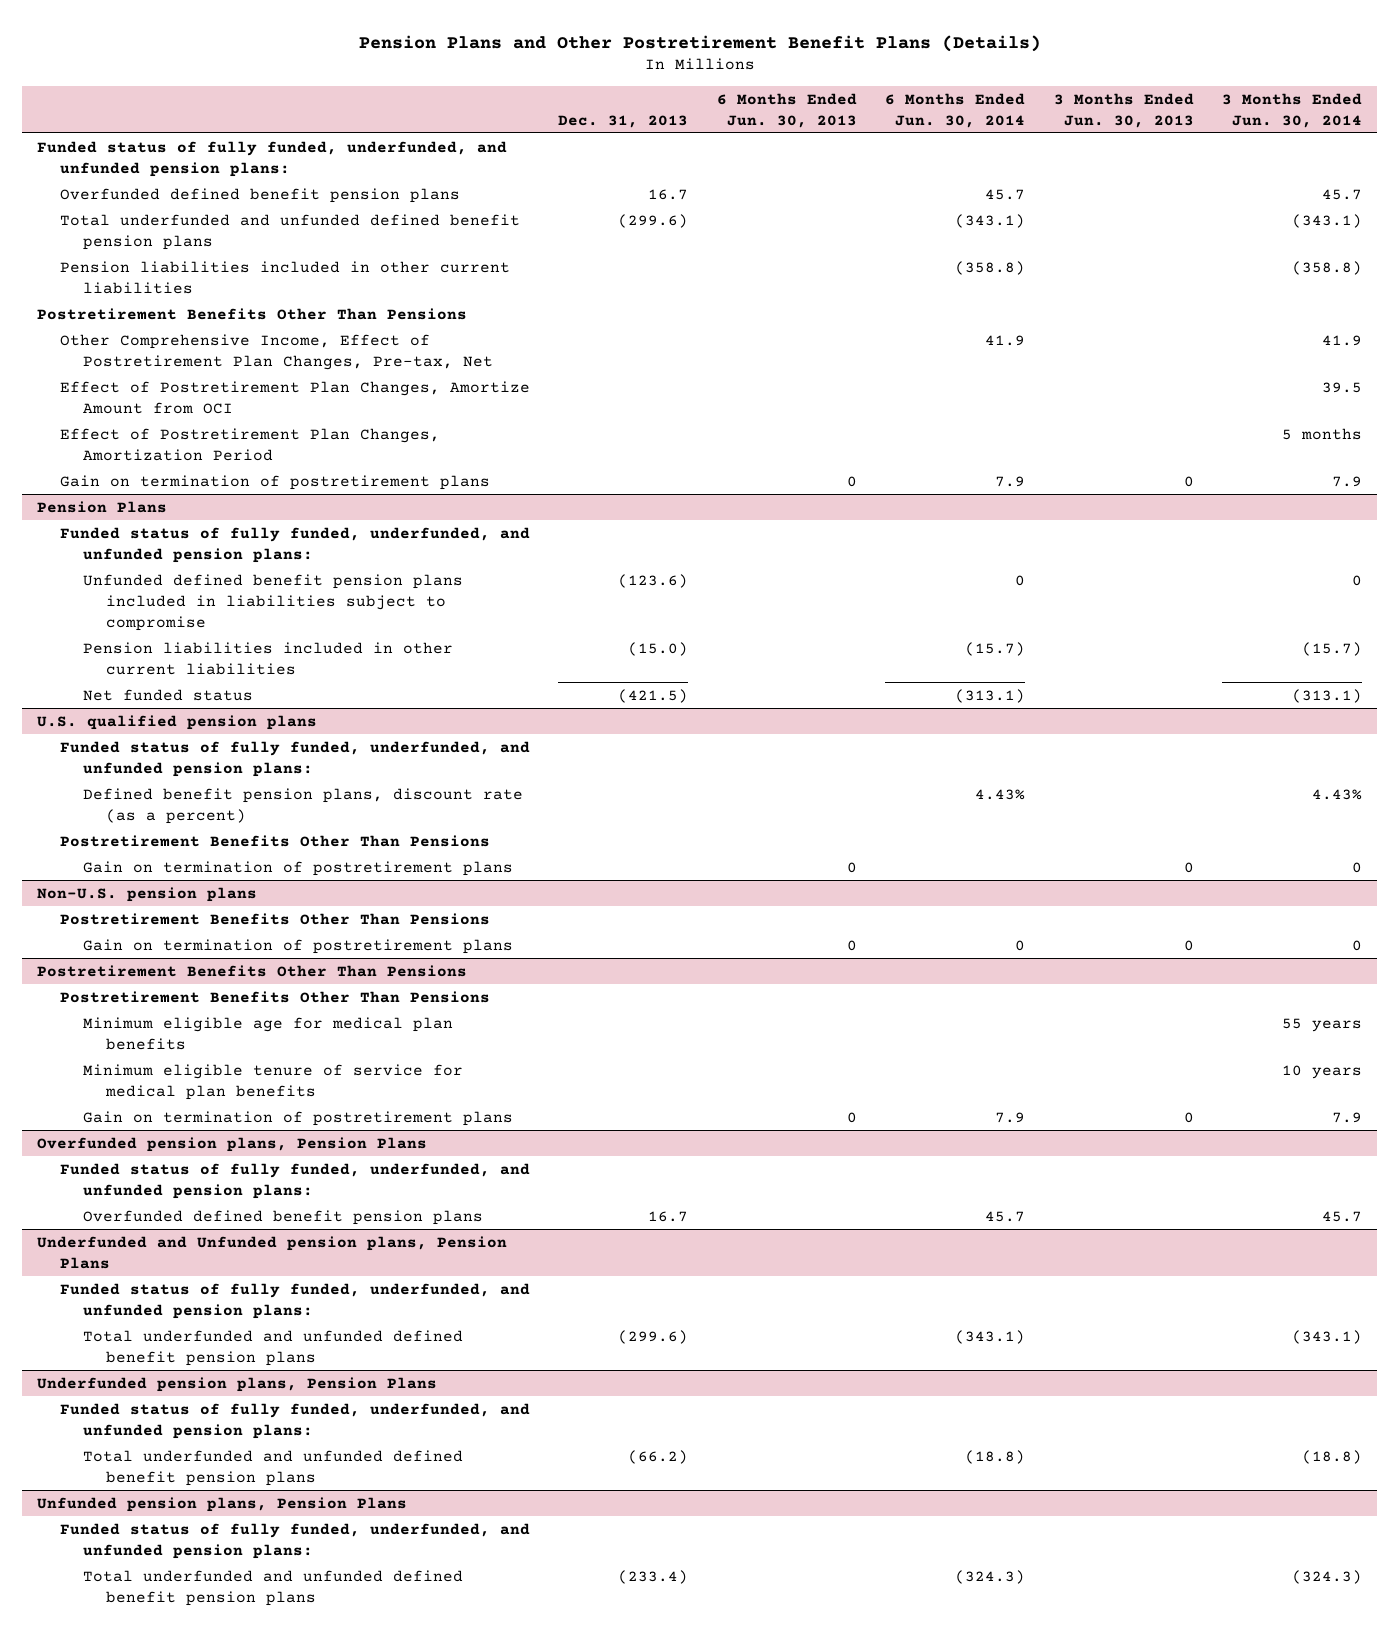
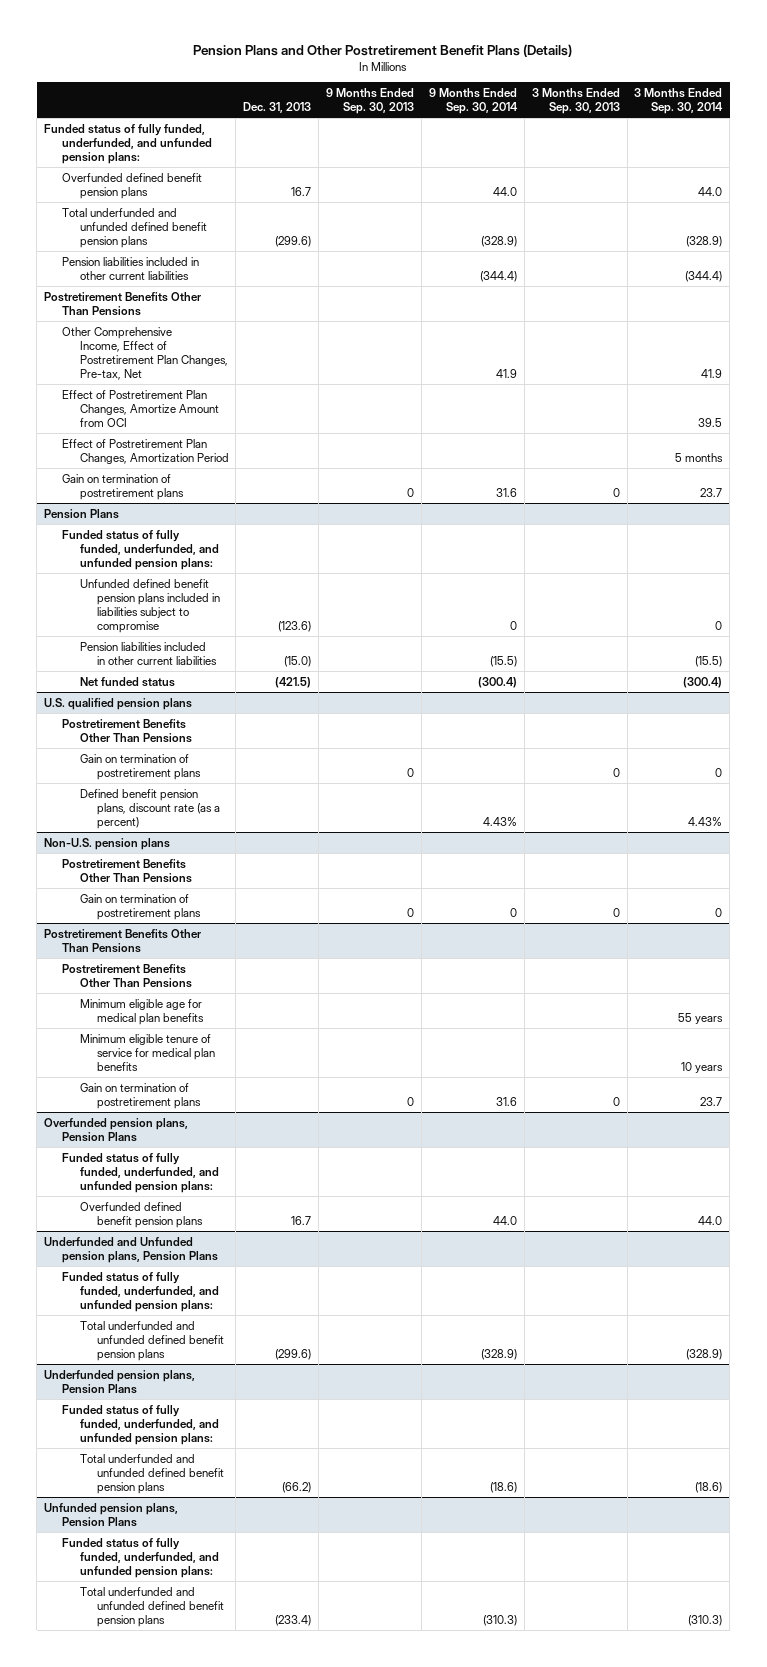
[716,92,857,128] 6 Months Ended Jun. 30, 2013 -> none
[885,92,1026,128] 6 Months Ended Jun. 30, 2014 -> none
[1053,92,1194,128] 3 Months Ended Jun. 30, 2013 -> none
[1222,92,1363,128] 3 Months Ended Jun. 30, 2014 -> none
none -> [326,87,415,115] 9 Months Ended Sep. 30, 2013
none -> [428,87,518,115] 9 Months Ended Sep. 30, 2014
none -> [531,87,620,115] 3 Months Ended Sep. 30, 2013
none -> [634,87,724,115] 3 Months Ended Sep. 30, 2014
[59,740,530,777] Funded status of fully funded, underfunded, and unfunded pension plans: -> none
[82,787,523,824] Defined benefit pension plans, discount rate (as a percent) -> [79,788,221,830] Defined benefit pension plans, discount rate (as a percent)

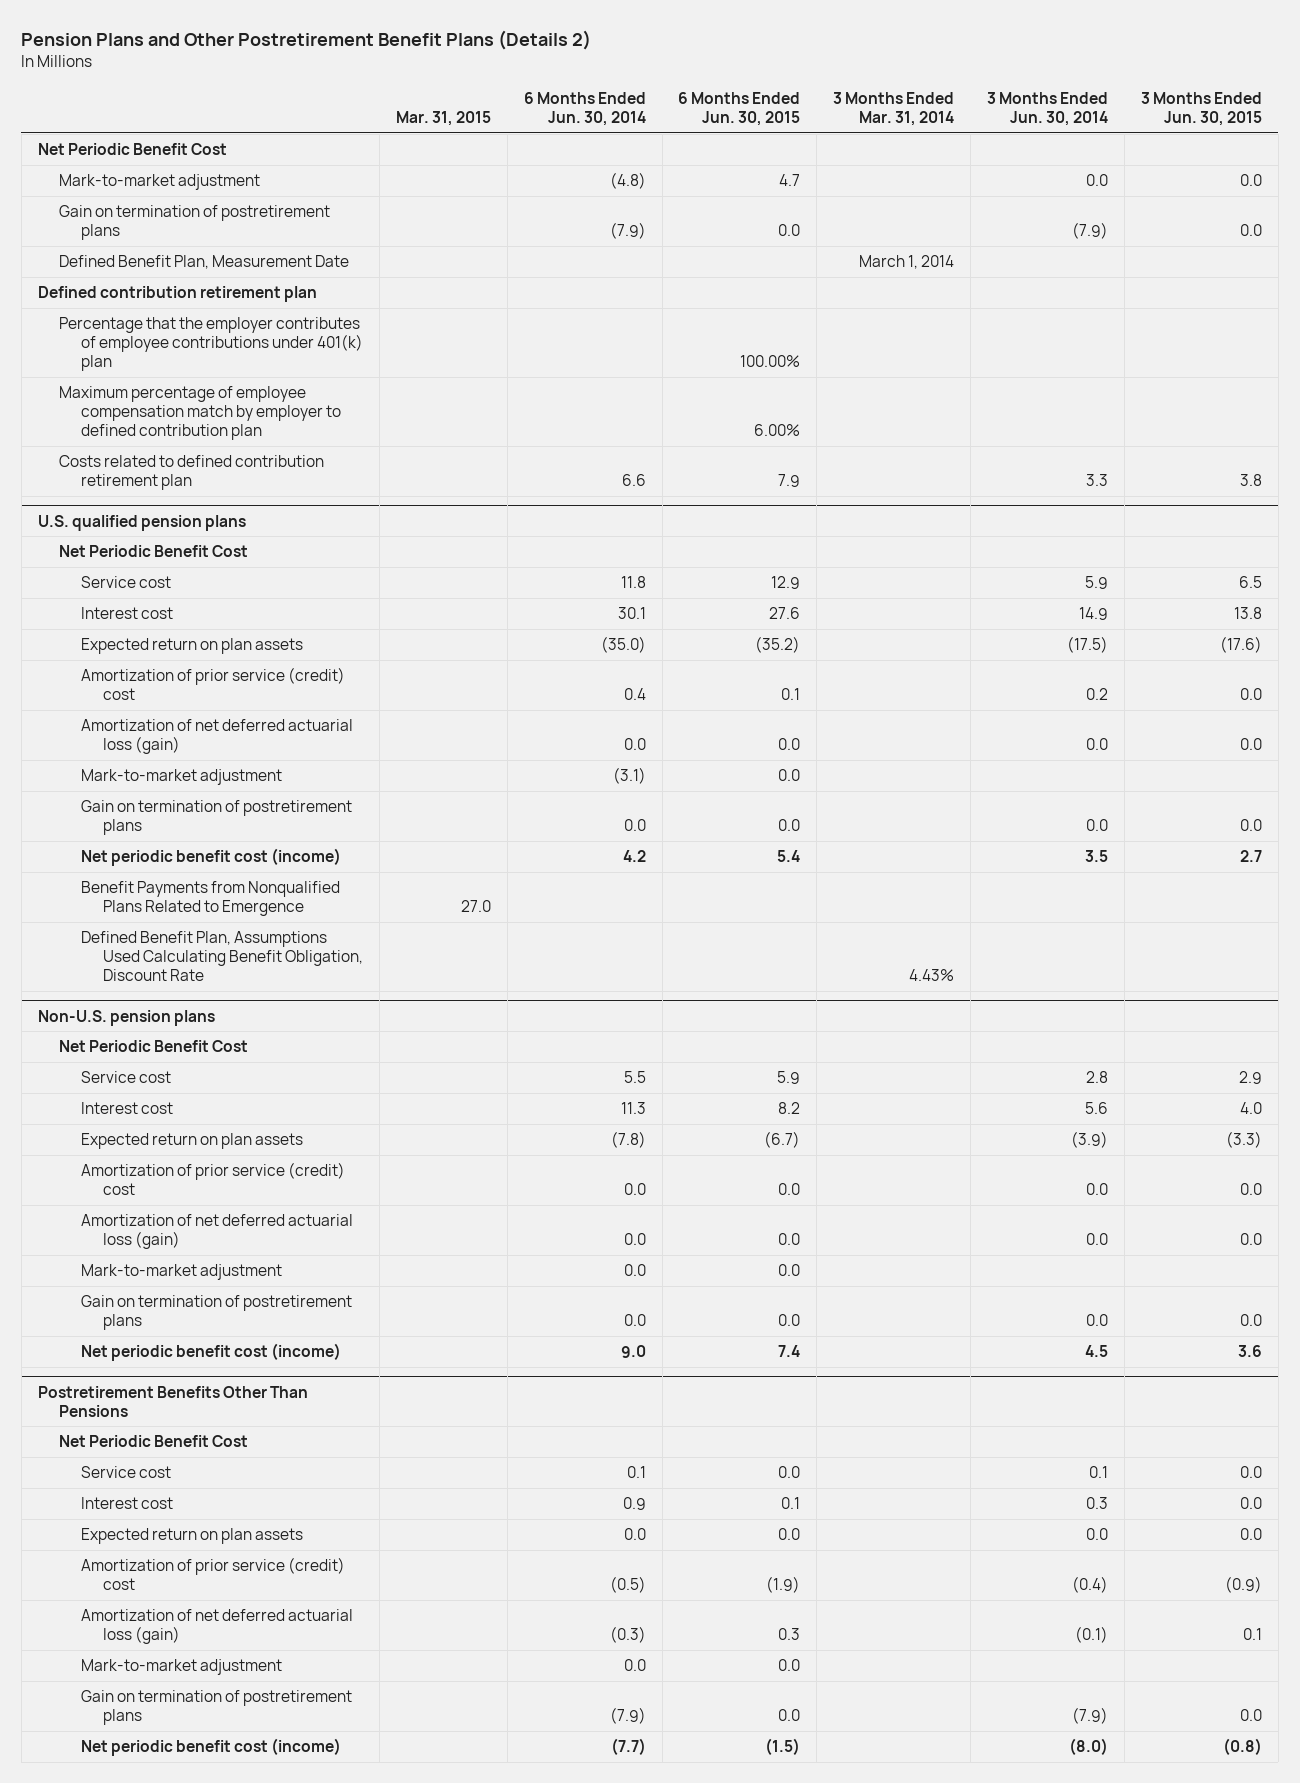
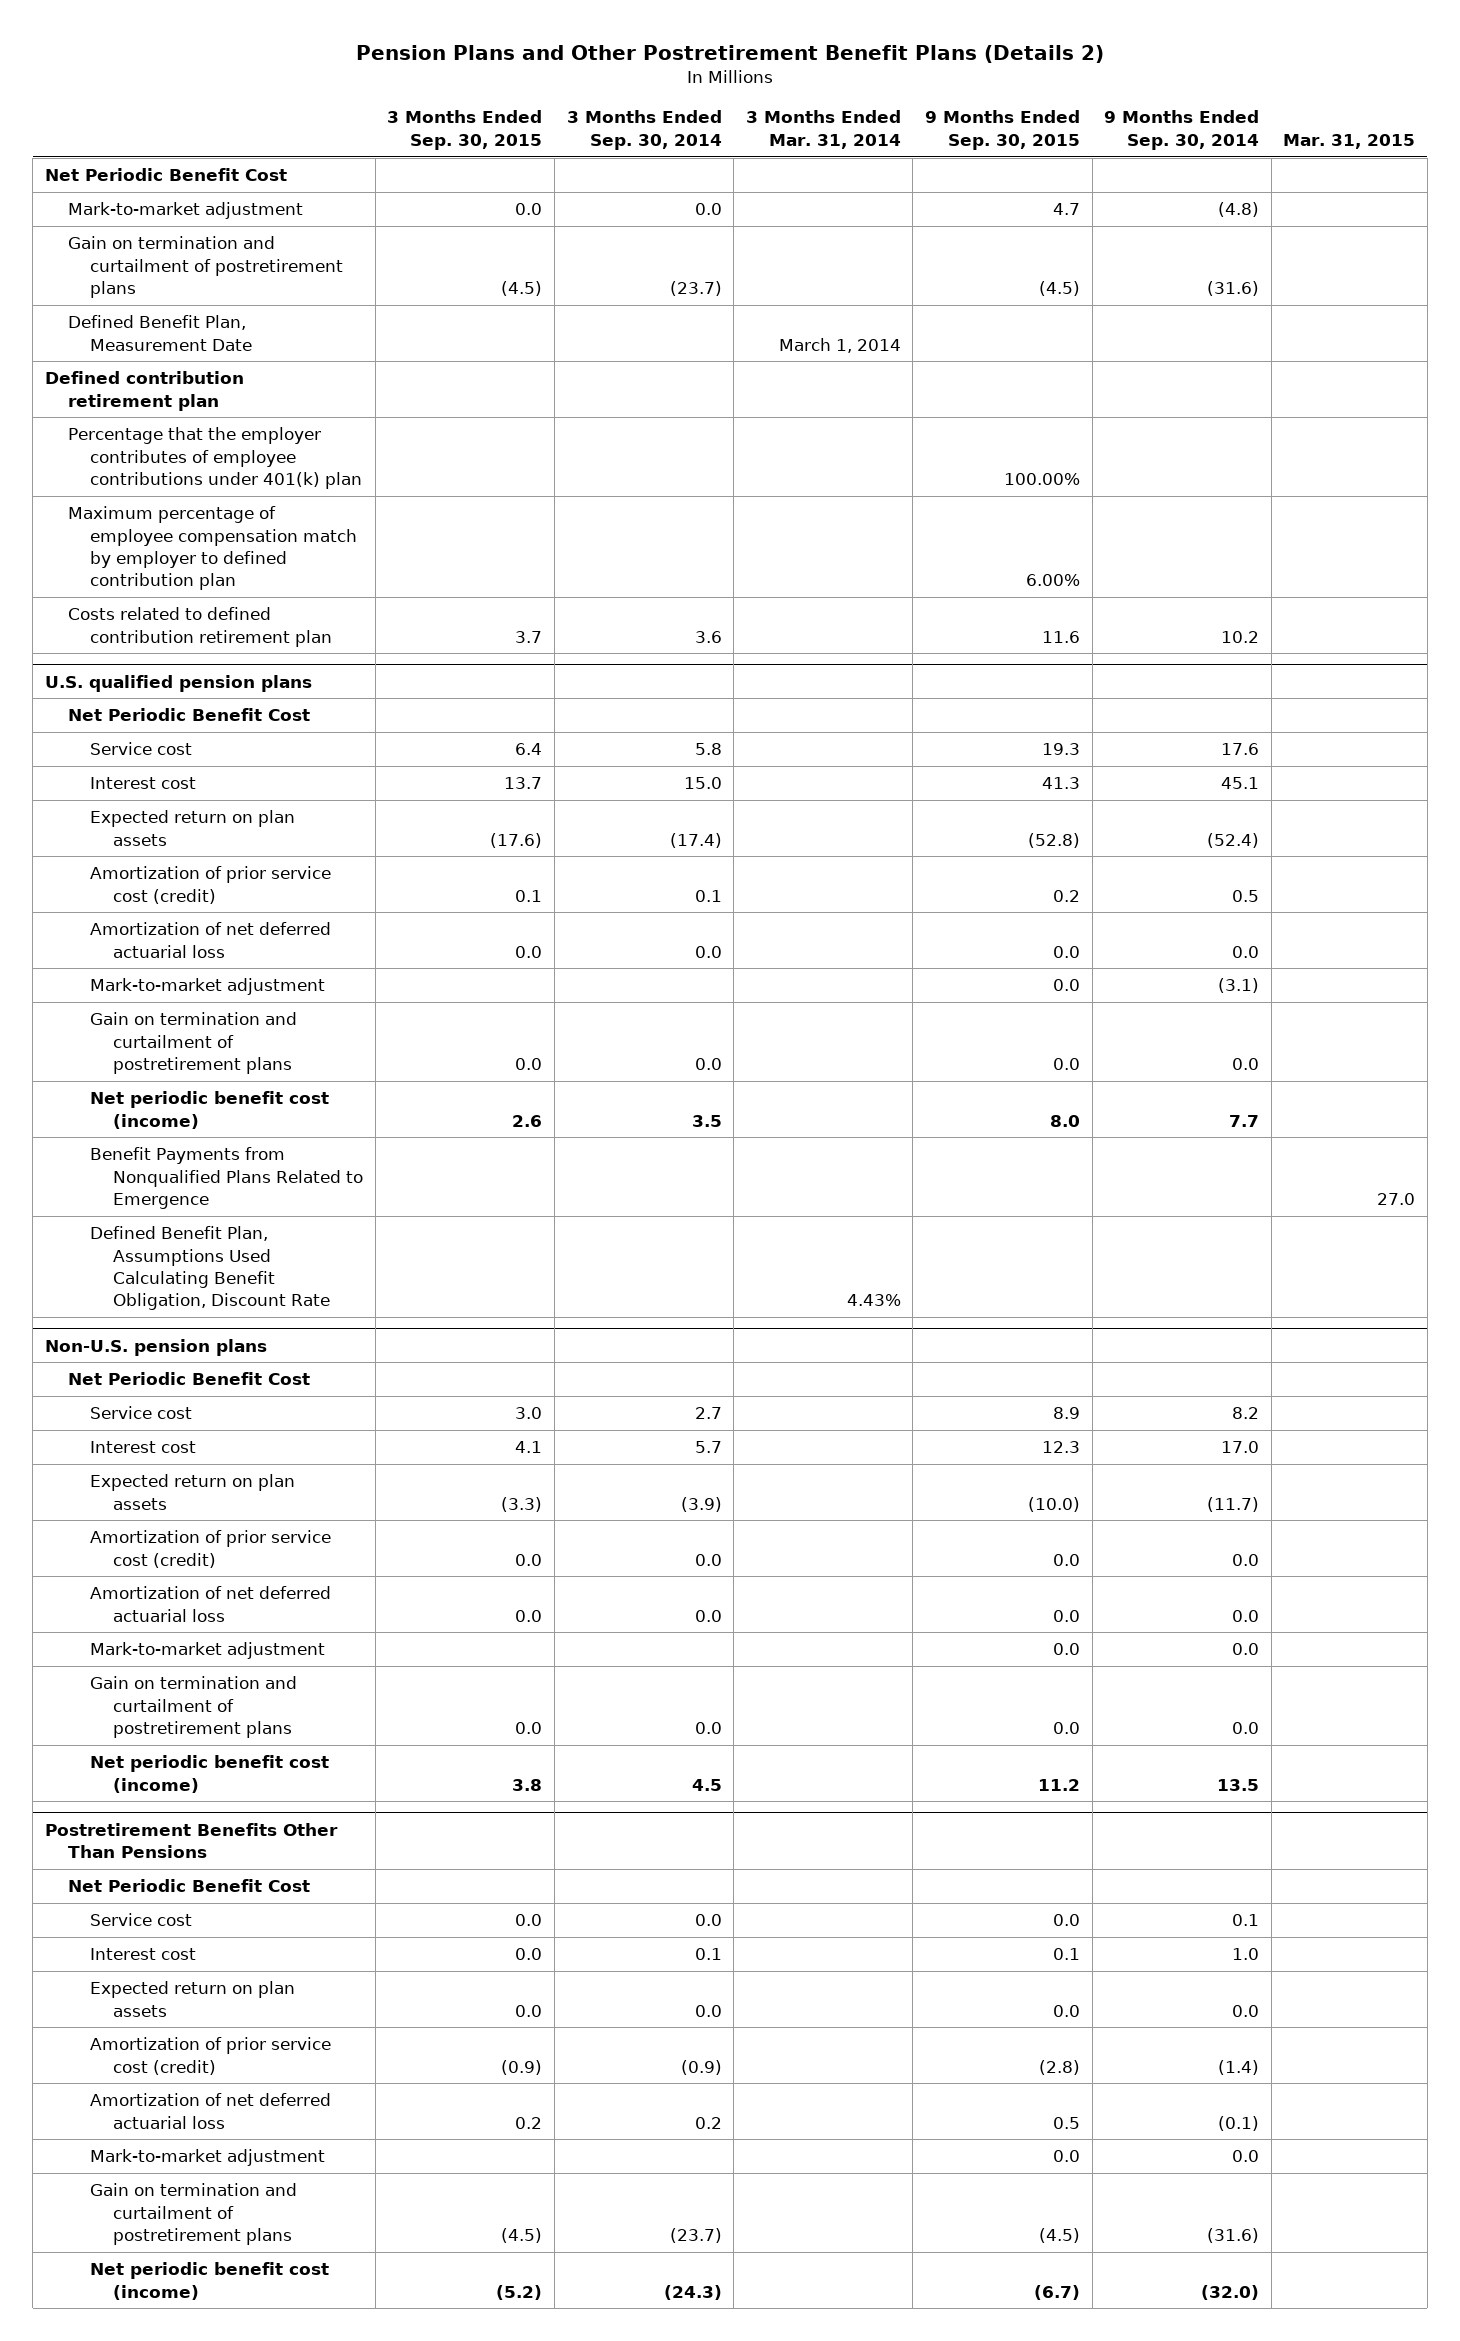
[523,91,646,126] 6 Months Ended Jun. 30, 2014 -> none
[678,91,801,126] 6 Months Ended Jun. 30, 2015 -> none
[987,91,1109,126] 3 Months Ended Jun. 30, 2014 -> none
[1140,91,1262,126] 3 Months Ended Jun. 30, 2015 -> none
none -> [387,110,543,150] 3 Months Ended Sep. 30, 2015
none -> [566,110,722,150] 3 Months Ended Sep. 30, 2014
none -> [924,110,1080,150] 9 Months Ended Sep. 30, 2015
none -> [1104,110,1260,150] 9 Months Ended Sep. 30, 2014
[59,205,331,241] Gain on termination of postretirement plans -> [67,236,344,299] Gain on termination and curtailment of postretirement plans
[81,667,346,701] Amortization of prior service (credit) cost -> [90,866,332,904] Amortization of prior service cost (credit)
[81,719,354,755] Amortization of net deferred actuarial loss (gain) -> [90,922,332,958] Amortization of net deferred actuarial loss
[81,800,353,836] Gain on termination of postretirement plans -> [90,1012,298,1075] Gain on termination and curtailment of postretirement plans
[81,1162,346,1196] Amortization of prior service (credit) cost -> [90,1530,332,1568] Amortization of prior service cost (credit)
[81,1214,354,1250] Amortization of net deferred actuarial loss (gain) -> [90,1586,332,1622] Amortization of net deferred actuarial loss
[81,1295,353,1331] Gain on termination of postretirement plans -> [90,1676,298,1739] Gain on termination and curtailment of postretirement plans
[81,1557,346,1591] Amortization of prior service (credit) cost -> [90,2037,332,2075] Amortization of prior service cost (credit)
[81,1609,354,1645] Amortization of net deferred actuarial loss (gain) -> [90,2093,332,2129] Amortization of net deferred actuarial loss
[81,1690,353,1726] Gain on termination of postretirement plans -> [90,2183,298,2246] Gain on termination and curtailment of postretirement plans

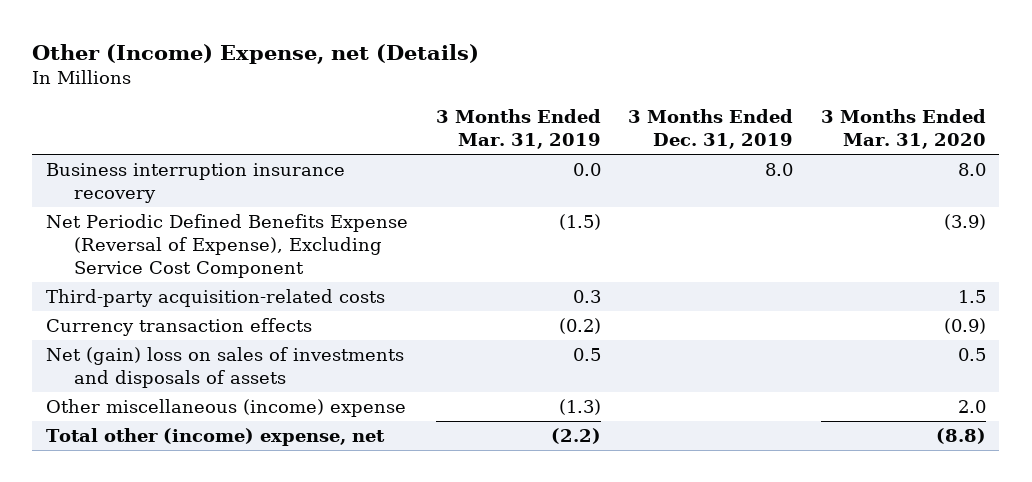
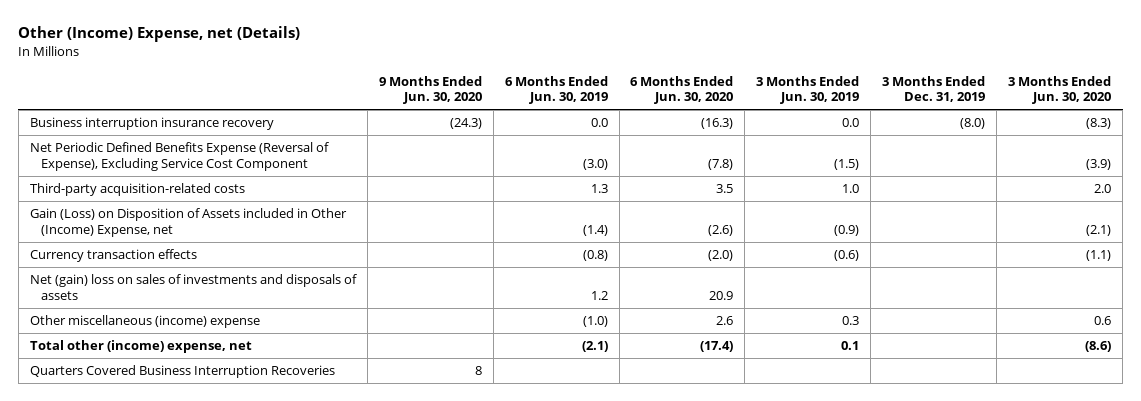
[435,109,601,150] 3 Months Ended Mar. 31, 2019 -> none
[820,109,986,150] 3 Months Ended Mar. 31, 2020 -> none
none -> [378,75,482,105] 9 Months Ended Jun. 30, 2020
none -> [504,75,608,105] 6 Months Ended Jun. 30, 2019
none -> [630,75,734,105] 6 Months Ended Jun. 30, 2020
none -> [756,75,860,105] 3 Months Ended Jun. 30, 2019
none -> [1008,75,1112,105] 3 Months Ended Jun. 30, 2020
[765,162,794,176] 8.0 -> [960,117,986,129] (8.0)
none -> [29,207,347,237] Gain (Loss) on Disposition of Assets included in Other (Income) Expense, net
none -> [29,364,335,378] Quarters Covered Business Interruption Recoveries

